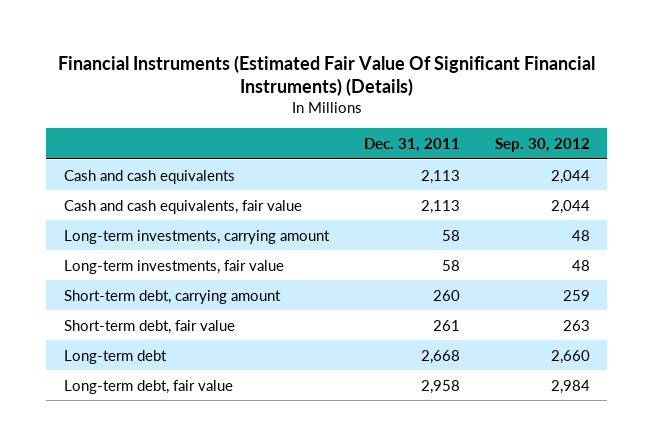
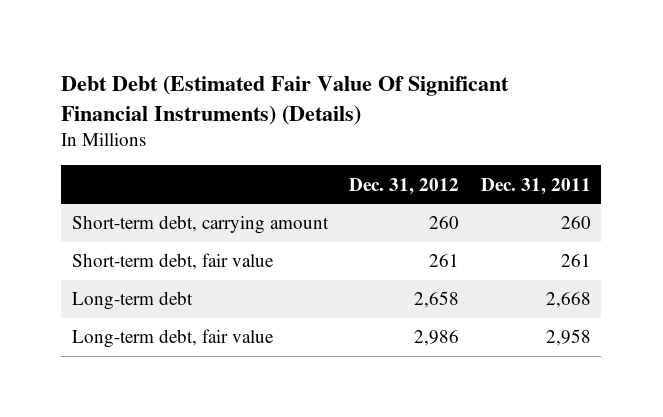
[57,54,595,96] Financial Instruments (Estimated Fair Value Of Significant Financial Instruments) (Details) -> [61,75,510,125] Debt Debt (Estimated Fair Value Of Significant Financial Instruments) (Details)
[494,137,590,152] Sep. 30, 2012 -> none
none -> [349,177,460,195] Dec. 31, 2012
[63,169,235,184] Cash and cash equivalents -> none
[63,199,302,214] Cash and cash equivalents, fair value -> none
[63,229,330,244] Long-term investments, carrying amount -> none
[63,259,284,274] Long-term investments, fair value -> none

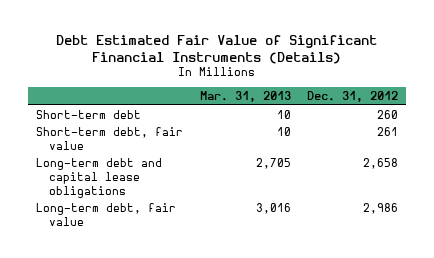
[61,75,510,125] Debt Debt (Estimated Fair Value Of Significant Financial Instruments) (Details) -> [56,34,378,64] Debt Estimated Fair Value of Significant Financial Instruments (Details)
[480,177,591,195] Dec. 31, 2011 -> none
none -> [199,91,291,103] Mar. 31, 2013
[72,215,330,235] Short-term debt, carrying amount -> [36,109,142,119] Short-term debt
[72,291,194,311] Long-term debt -> [36,157,163,198] Long-term debt and capital lease obligations

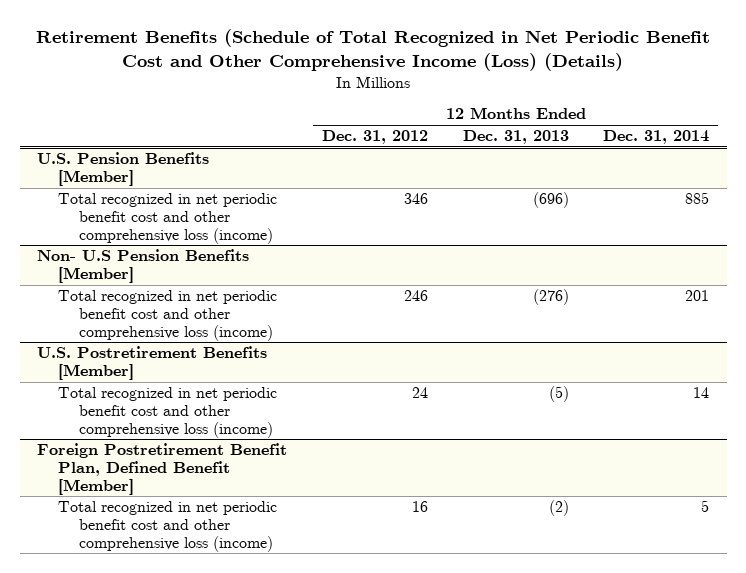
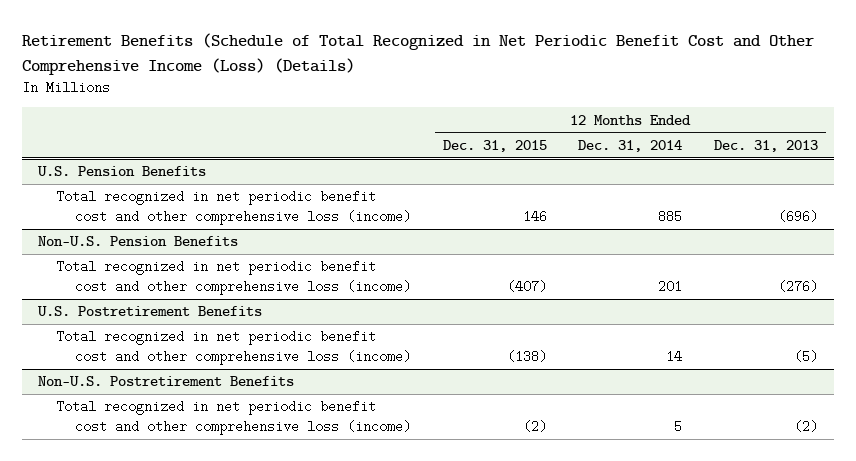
[321,130,428,145] Dec. 31, 2012 -> none
none -> [442,139,547,152] Dec. 31, 2015
[36,152,209,186] U.S. Pension Benefits [Member] -> [36,166,206,177] U.S. Pension Benefits
[36,249,249,283] Non- U.S Pension Benefits [Member] -> [37,236,238,247] Non-U.S. Pension Benefits
[36,346,267,380] U.S. Postretirement Benefits [Member] -> [36,306,262,317] U.S. Postretirement Benefits
[36,443,287,495] Foreign Postretirement Benefit Plan, Defined Benefit [Member] -> [37,376,294,387] Non-U.S. Postretirement Benefits

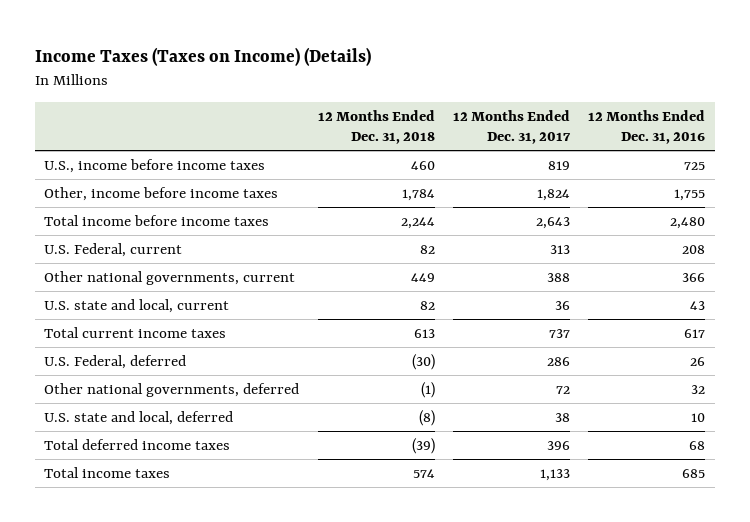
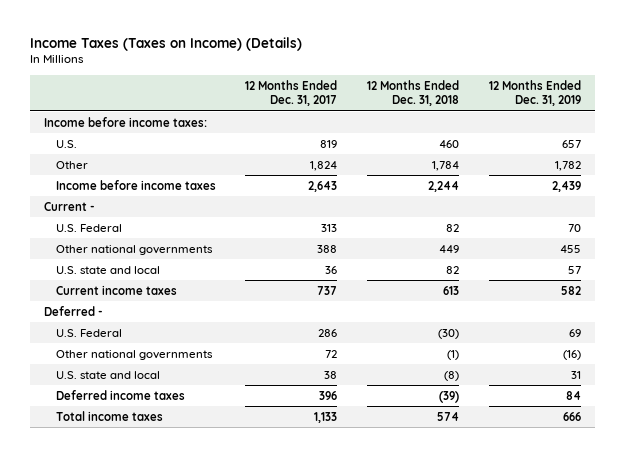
[588,109,706,144] 12 Months Ended Dec. 31, 2016 -> none
none -> [488,79,581,107] 12 Months Ended Dec. 31, 2019
none -> [44,116,208,127] Income before income taxes:
[44,158,266,173] U.S., income before income taxes -> [55,139,77,148] U.S.
[44,186,279,201] Other, income before income taxes -> [55,160,88,169] Other
[44,214,270,226] Total income before income taxes -> [55,179,216,190] Income before income taxes
none -> [44,201,96,211] Current -
[44,242,183,257] U.S. Federal, current -> [55,223,122,232] U.S. Federal
[44,270,296,285] Other national governments, current -> [55,244,213,255] Other national governments
[44,298,230,313] U.S. state and local, current -> [55,265,160,274] U.S. state and local
[44,326,227,338] Total current income taxes -> [55,284,177,295] Current income taxes
none -> [44,305,104,316] Deferred -
[44,354,187,369] U.S. Federal, deferred -> [55,328,122,337] U.S. Federal
[44,382,300,397] Other national governments, deferred -> [55,349,213,360] Other national governments
[44,410,234,425] U.S. state and local, deferred -> [55,370,160,379] U.S. state and local
[44,438,231,450] Total deferred income taxes -> [55,389,185,400] Deferred income taxes

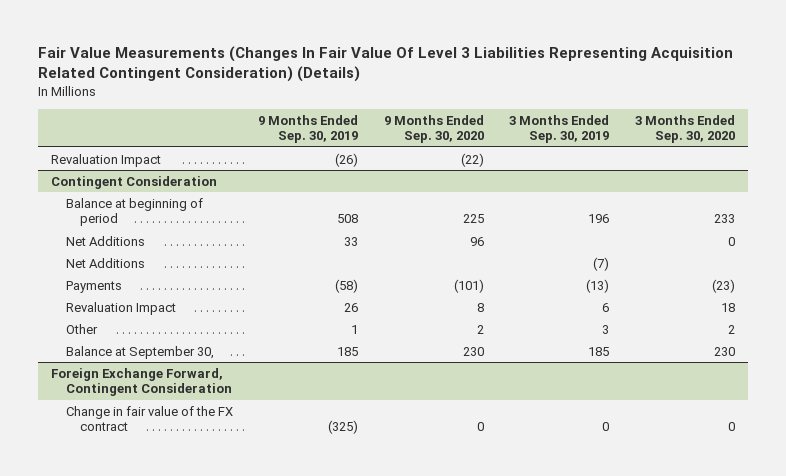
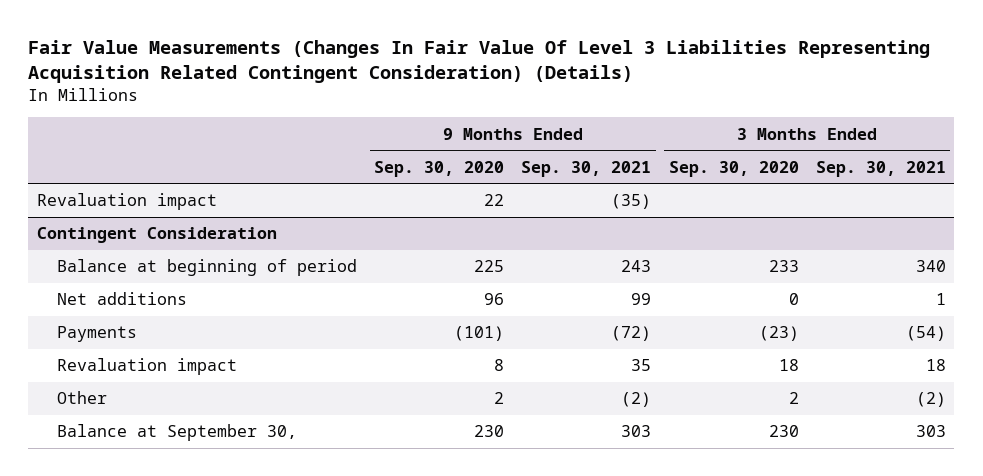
[258,114,359,144] 9 Months Ended Sep. 30, 2019 -> none
[509,114,610,144] 3 Months Ended Sep. 30, 2019 -> none
none -> [521,160,652,177] Sep. 30, 2021
none -> [815,160,946,177] Sep. 30, 2021
[50,153,161,167] Revaluation Impact -> [36,193,217,211] Revaluation impact
[460,152,484,167] (22) -> [484,194,505,207] 22
[65,257,145,268] Net Additions -> none
[65,235,145,246] Net Additions -> [56,292,187,306] Net additions
[65,301,176,315] Revaluation Impact -> [56,358,237,376] Revaluation impact
[50,367,232,397] Foreign Exchange Forward, Contingent Consideration -> none
[65,405,233,432] Change in fair value of the FX contract -> none

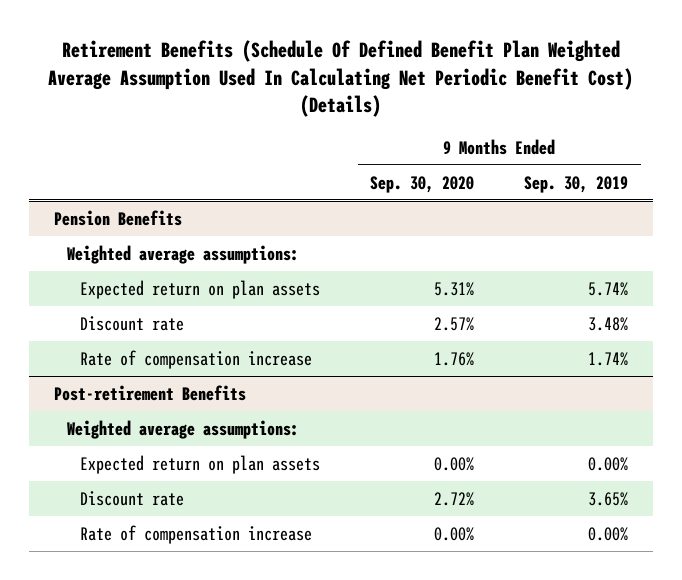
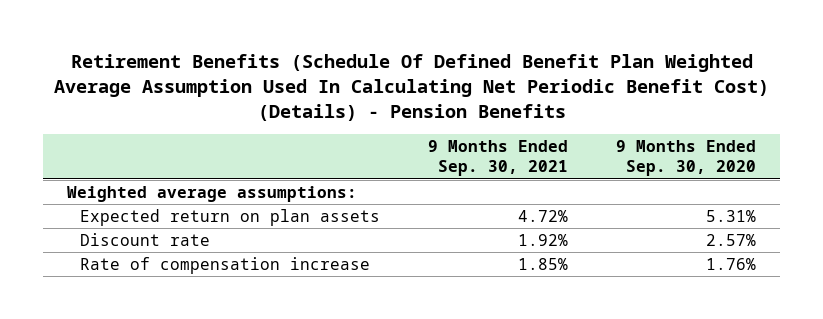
[48,39,634,118] Retirement Benefits (Schedule Of Defined Benefit Plan Weighted Average Assumption Used In Calculating Net Periodic Benefit Cost) (Details) -> [53,54,769,122] Retirement Benefits (Schedule Of Defined Benefit Plan Weighted Average Assumption Used In Calculating Net Periodic Benefit Cost) (Details) - Pension Benefits
[524,175,629,193] Sep. 30, 2019 -> none
none -> [427,140,568,177] 9 Months Ended Sep. 30, 2021
[54,209,183,226] Pension Benefits -> none
[54,384,247,401] Post-retirement Benefits -> none
[67,419,300,439] Weighted average assumptions: -> none
[80,454,321,474] Expected return on plan assets -> none
[80,490,185,506] Discount rate -> none
[80,524,313,544] Rate of compensation increase -> none

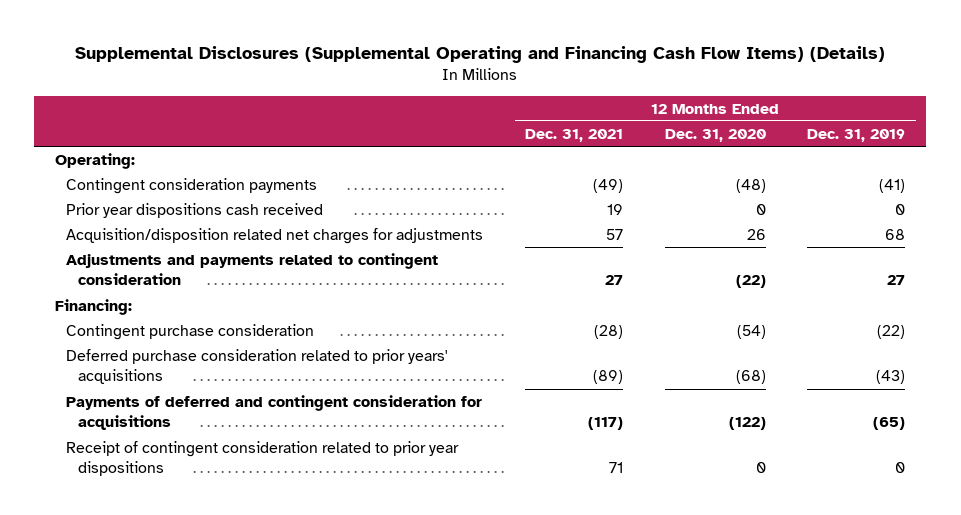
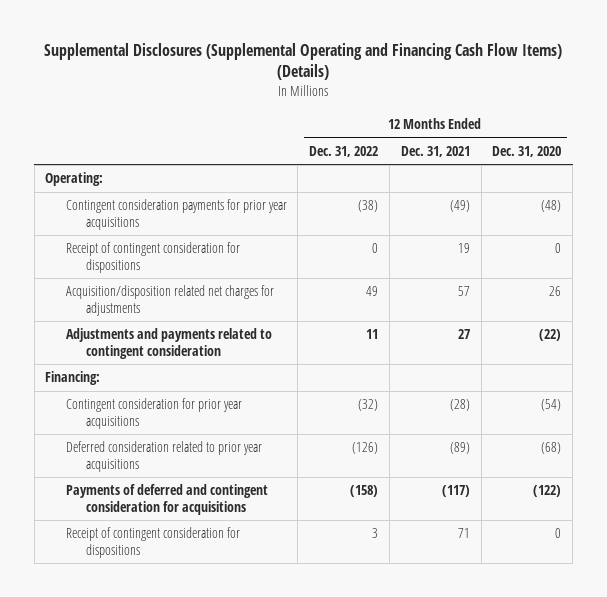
[807,128,906,142] Dec. 31, 2019 -> none
none -> [309,145,379,157] Dec. 31, 2022
[66,177,318,194] Contingent consideration payments -> [65,199,287,230] Contingent consideration payments for prior year acquisitions
[66,202,324,218] Prior year dispositions cash received -> [65,242,240,273] Receipt of contingent consideration for dispositions
[66,323,315,340] Contingent purchase consideration -> [65,398,242,429] Contingent consideration for prior year acquisitions
[66,348,449,385] Deferred purchase consideration related to prior years' acquisitions -> [65,441,262,472] Deferred consideration related to prior year acquisitions
[66,440,460,477] Receipt of contingent consideration related to prior year dispositions -> [65,527,240,558] Receipt of contingent consideration for dispositions

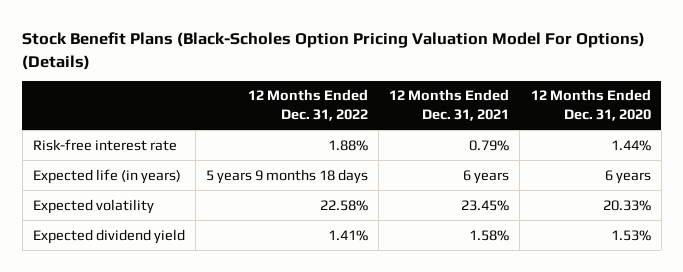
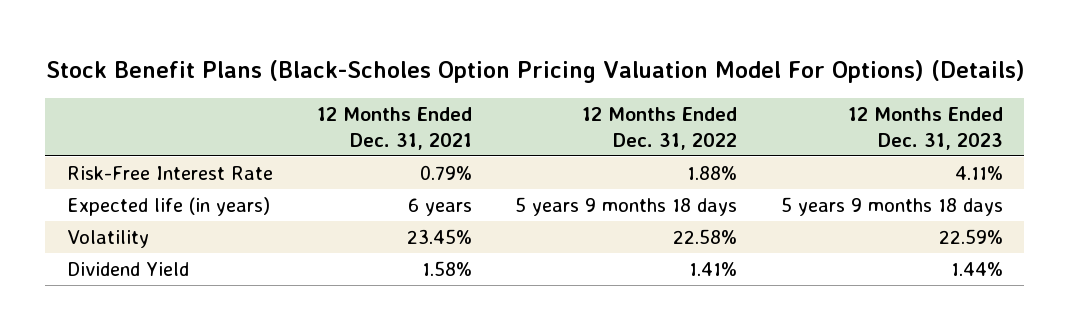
[530,89,651,121] 12 Months Ended Dec. 31, 2020 -> none
none -> [847,107,1003,150] 12 Months Ended Dec. 31, 2023
[32,138,177,151] Risk-free interest rate -> [67,166,274,181] Risk-Free Interest Rate
[32,198,154,214] Expected volatility -> [67,230,150,249] Volatility
[32,228,185,244] Expected dividend yield -> [67,262,190,277] Dividend Yield

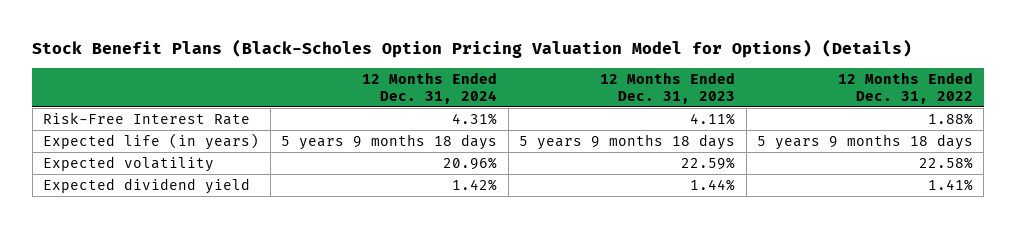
[45,59,1025,83] Stock Benefit Plans (Black-Scholes Option Pricing Valuation Model For Options) (Details) -> [32,39,913,59] Stock Benefit Plans (Black-Scholes Option Pricing Valuation Model for Options) (Details)
[316,107,472,150] 12 Months Ended Dec. 31, 2021 -> none
none -> [362,71,498,104] 12 Months Ended Dec. 31, 2024
[67,230,150,249] Volatility -> [43,155,215,172] Expected volatility
[67,262,190,277] Dividend Yield -> [43,177,251,194] Expected dividend yield

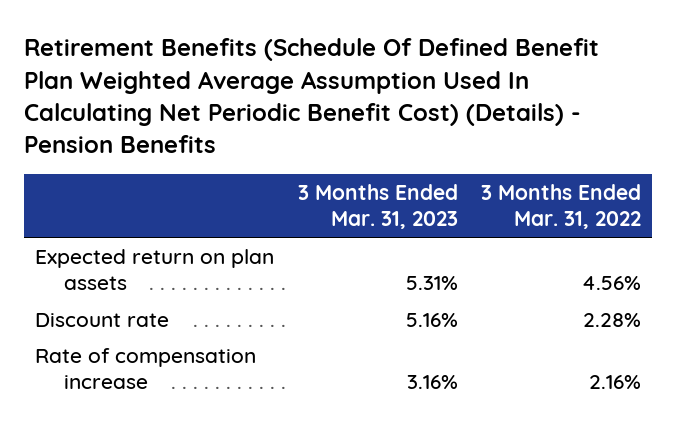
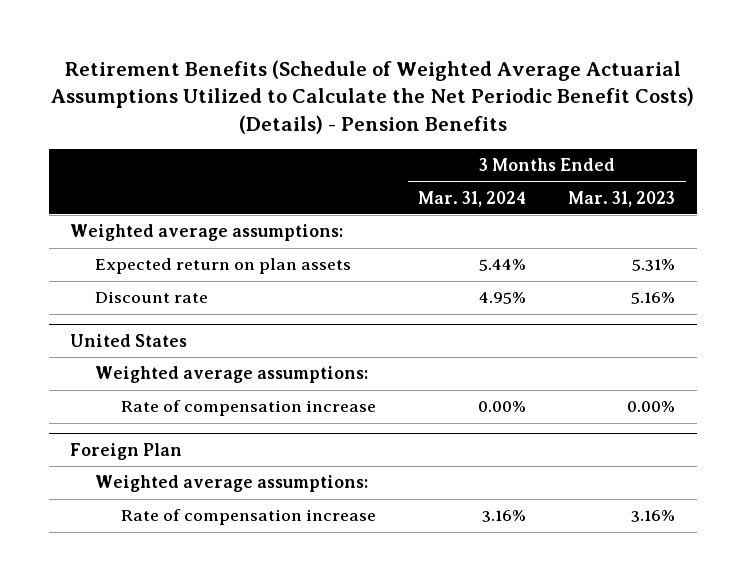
[23,38,599,154] Retirement Benefits (Schedule Of Defined Benefit Plan Weighted Average Assumption Used In Calculating Net Periodic Benefit Cost) (Details) - Pension Benefits -> [50,59,694,134] Retirement Benefits (Schedule of Weighted Average Actuarial Assumptions Utilized to Calculate the Net Periodic Benefit Costs) (Details) - Pension Benefits
[480,183,641,230] 3 Months Ended Mar. 31, 2022 -> none
none -> [418,190,527,207] Mar. 31, 2024
none -> [69,224,343,242] Weighted average assumptions:
none -> [69,333,187,347] United States
none -> [95,366,369,384] Weighted average assumptions:
none -> [120,400,376,417] Rate of compensation increase
none -> [69,442,182,460] Foreign Plan
none -> [95,475,369,493] Weighted average assumptions:

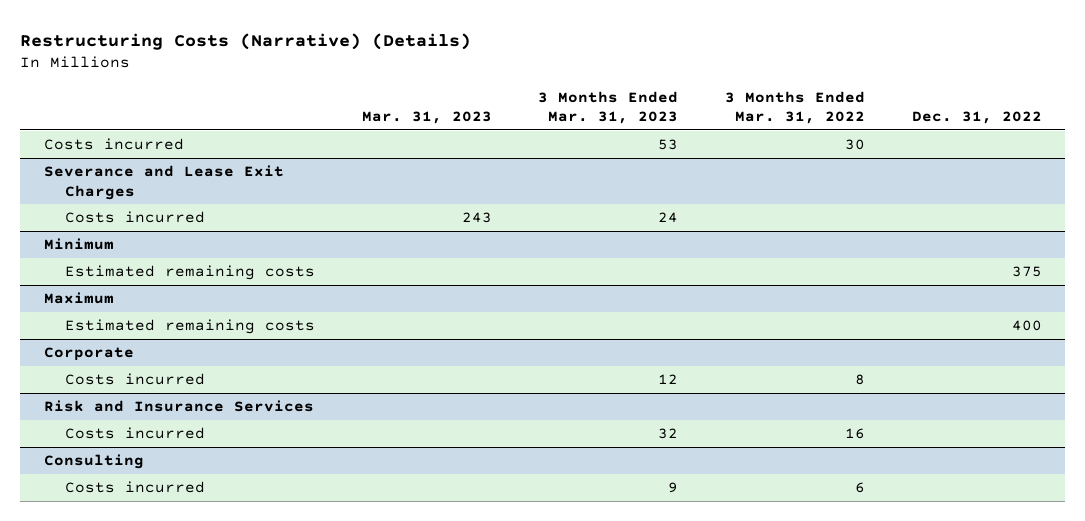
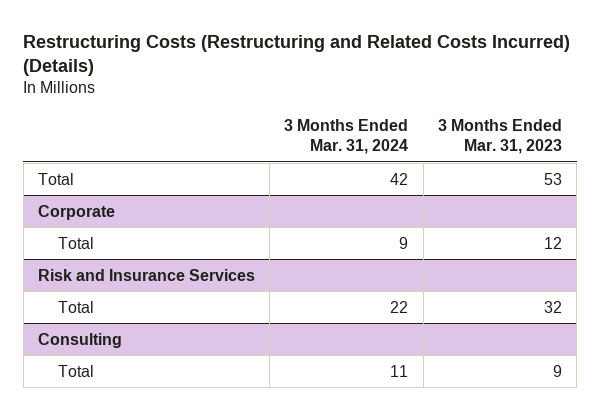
[20,32,472,50] Restructuring Costs (Narrative) (Details) -> [23,34,571,77] Restructuring Costs (Restructuring and Related Costs Incurred) (Details)
[361,111,492,125] Mar. 31, 2023 -> none
[725,90,866,125] 3 Months Ended Mar. 31, 2022 -> none
[911,111,1042,125] Dec. 31, 2022 -> none
none -> [284,118,409,154] 3 Months Ended Mar. 31, 2024
[43,165,284,200] Severance and Lease Exit Charges -> none
[65,211,206,224] Costs incurred -> none
[43,238,114,251] Minimum -> none
[65,265,316,281] Estimated remaining costs -> none
[43,292,114,305] Maximum -> none
[65,319,316,335] Estimated remaining costs -> none
[43,138,184,151] Costs incurred -> [37,172,74,185] Total
[65,373,206,386] Costs incurred -> [58,236,95,249] Total
[65,427,206,440] Costs incurred -> [58,300,95,313] Total
[65,481,206,494] Costs incurred -> [58,364,95,377] Total

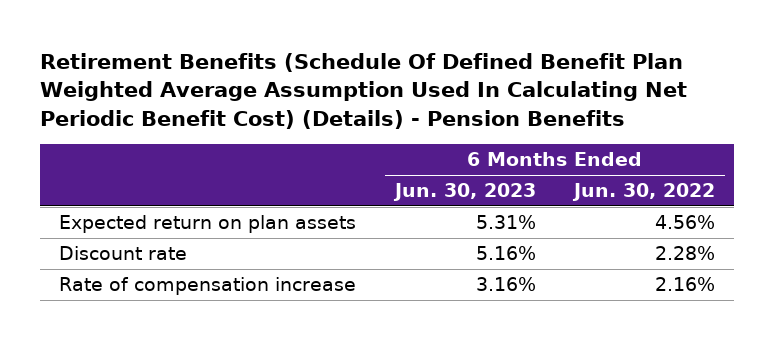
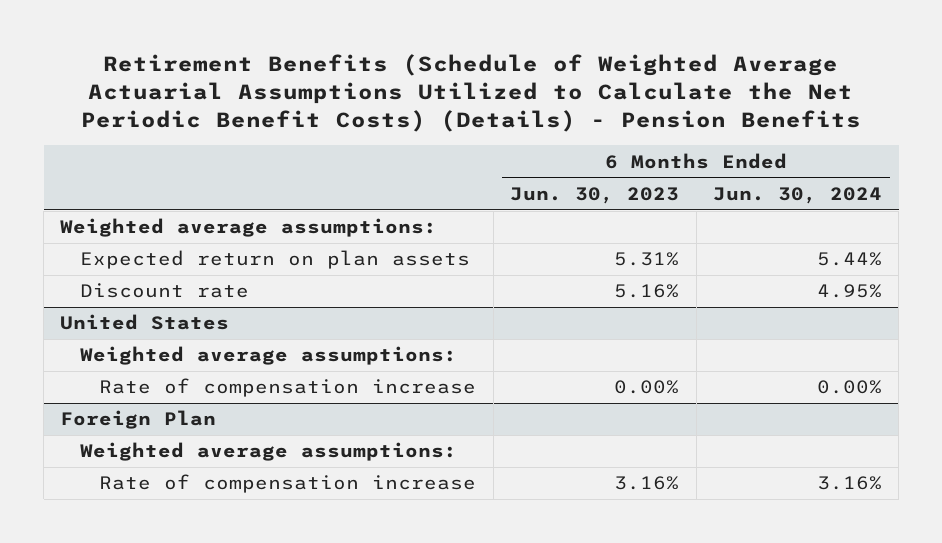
[40,52,688,130] Retirement Benefits (Schedule Of Defined Benefit Plan Weighted Average Assumption Used In Calculating Net Periodic Benefit Cost) (Details) - Pension Benefits -> [81,54,862,133] Retirement Benefits (Schedule of Weighted Average Actuarial Assumptions Utilized to Calculate the Net Periodic Benefit Costs) (Details) - Pension Benefits
[572,183,716,202] Jun. 30, 2022 -> none
none -> [712,187,882,205] Jun. 30, 2024
none -> [60,218,438,238] Weighted average assumptions:
none -> [60,314,230,331] United States
none -> [79,346,457,366] Weighted average assumptions:
none -> [99,378,477,398] Rate of compensation increase
none -> [60,410,217,430] Foreign Plan
none -> [79,442,457,462] Weighted average assumptions:

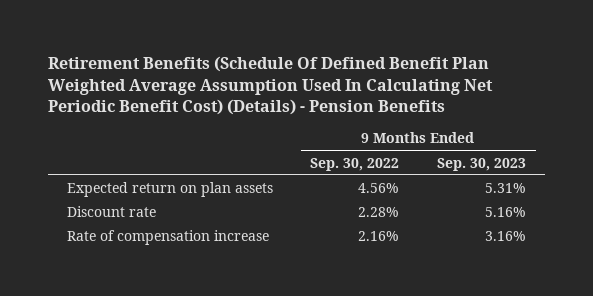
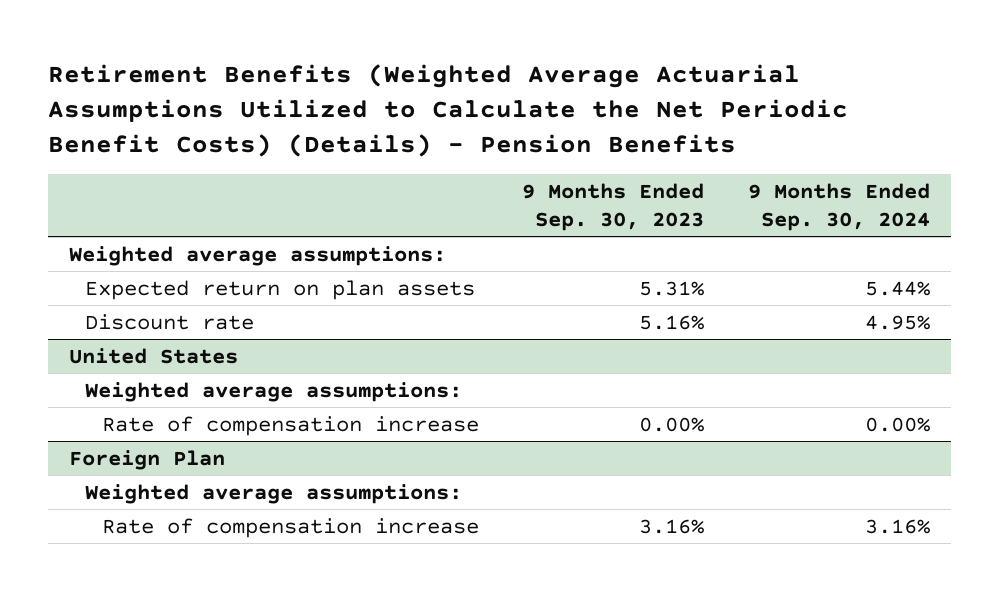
[47,56,493,116] Retirement Benefits (Schedule Of Defined Benefit Plan Weighted Average Assumption Used In Calculating Net Periodic Benefit Cost) (Details) - Pension Benefits -> [47,64,848,157] Retirement Benefits (Weighted Average Actuarial Assumptions Utilized to Calculate the Net Periodic Benefit Costs) (Details) - Pension Benefits
[310,157,400,171] Sep. 30, 2022 -> none
none -> [747,182,930,231] 9 Months Ended Sep. 30, 2024
none -> [69,245,447,266] Weighted average assumptions:
none -> [69,347,239,364] United States
none -> [85,381,463,402] Weighted average assumptions:
none -> [101,415,479,436] Rate of compensation increase
none -> [69,449,226,470] Foreign Plan
none -> [85,483,463,504] Weighted average assumptions:

